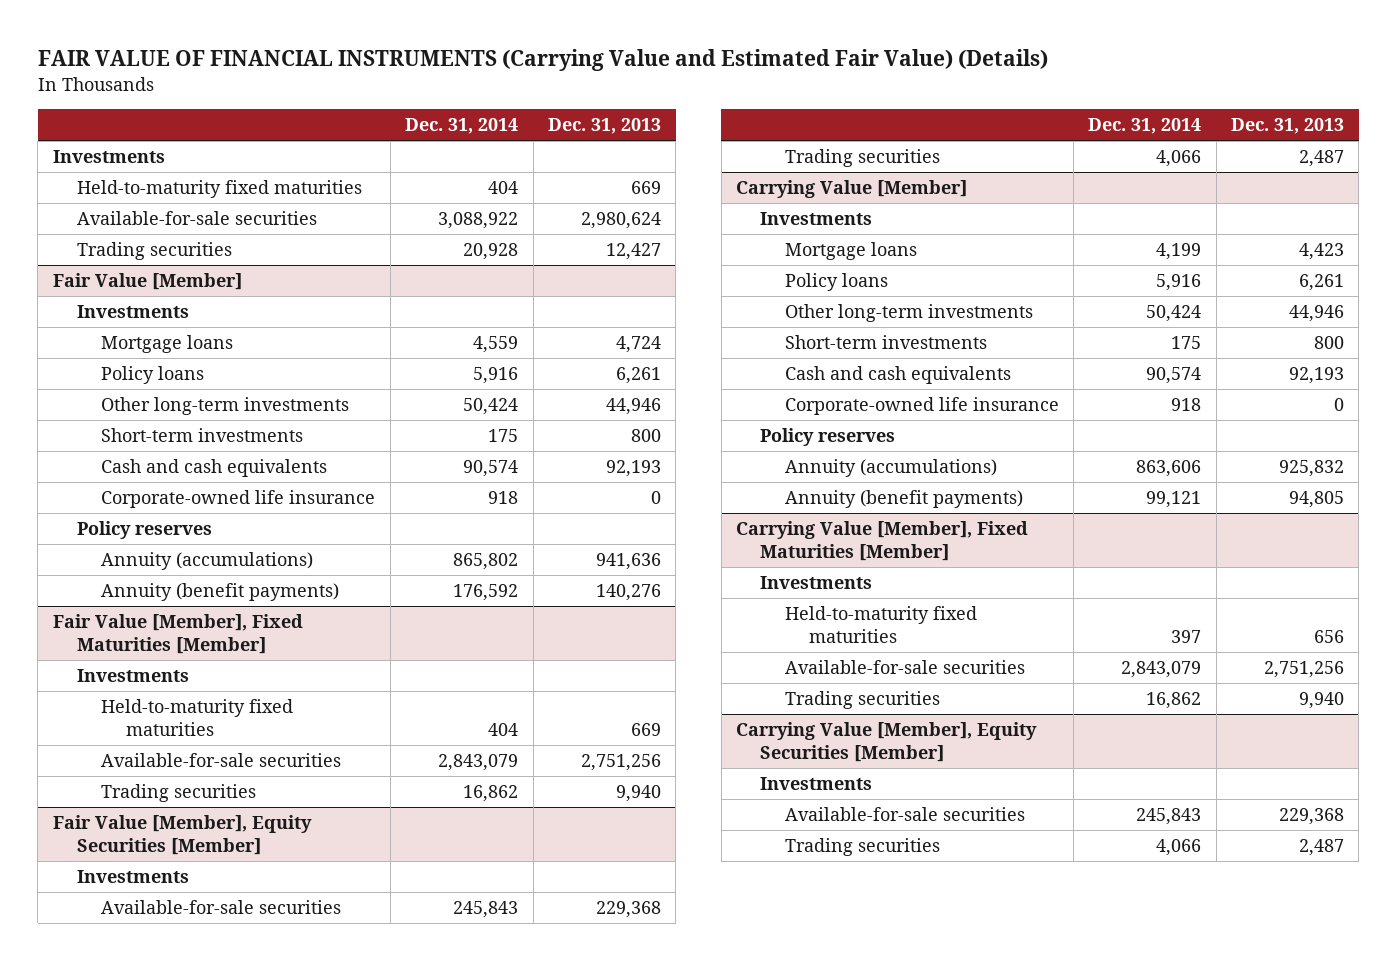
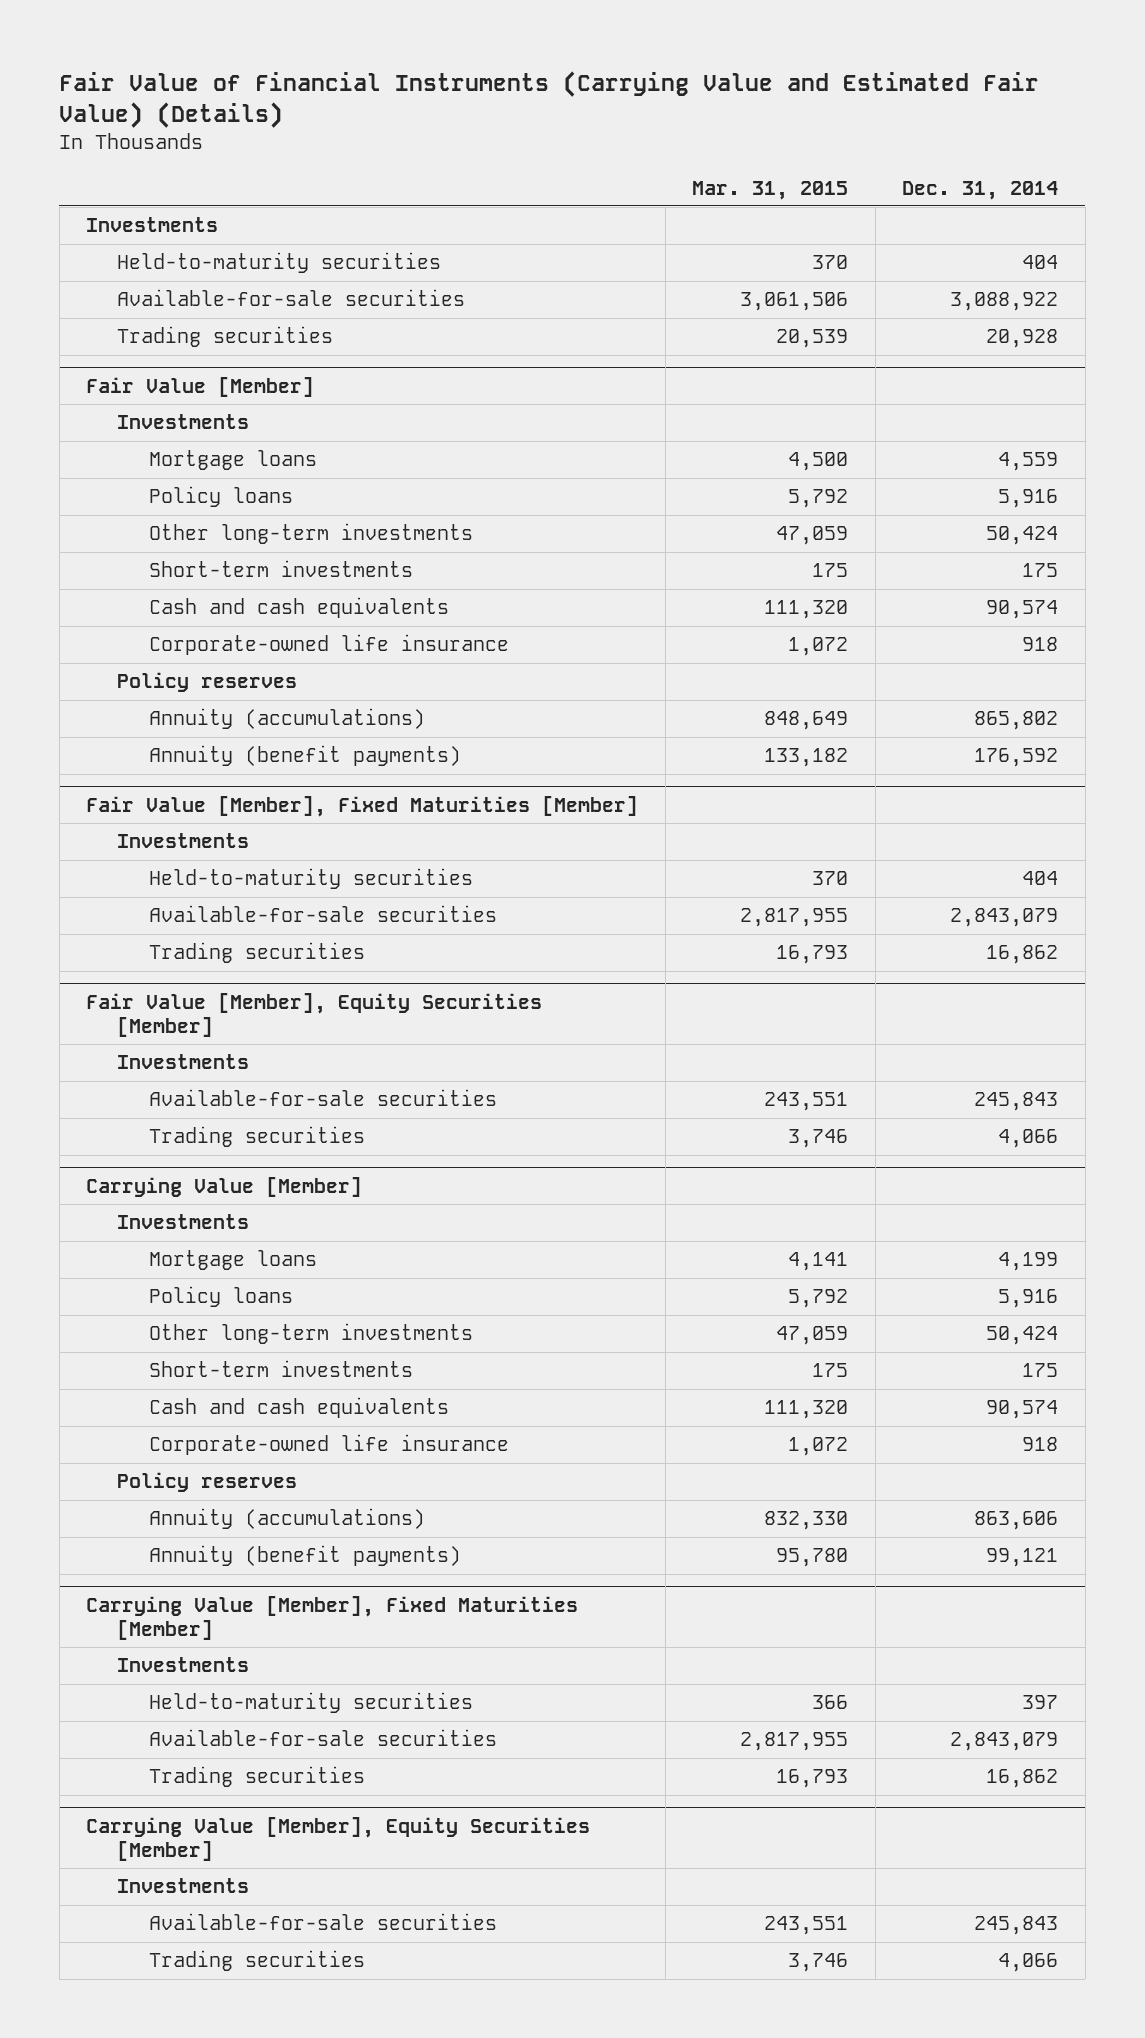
[37,49,1048,72] FAIR VALUE OF FINANCIAL INSTRUMENTS (Carrying Value and Estimated Fair Value) (Details) -> [59,70,1040,128] Fair Value of Financial Instruments (Carrying Value and Estimated Fair Value) (Details)
[547,118,661,135] Dec. 31, 2013 -> none
none -> [692,180,849,200] Mar. 31, 2015
[77,180,363,199] Held-to-maturity fixed maturities -> [117,252,442,274] Held-to-maturity securities
[101,699,294,736] Held-to-maturity fixed maturities -> [148,868,473,890] Held-to-maturity securities
[784,606,977,643] Held-to-maturity fixed maturities -> [148,1692,473,1714] Held-to-maturity securities

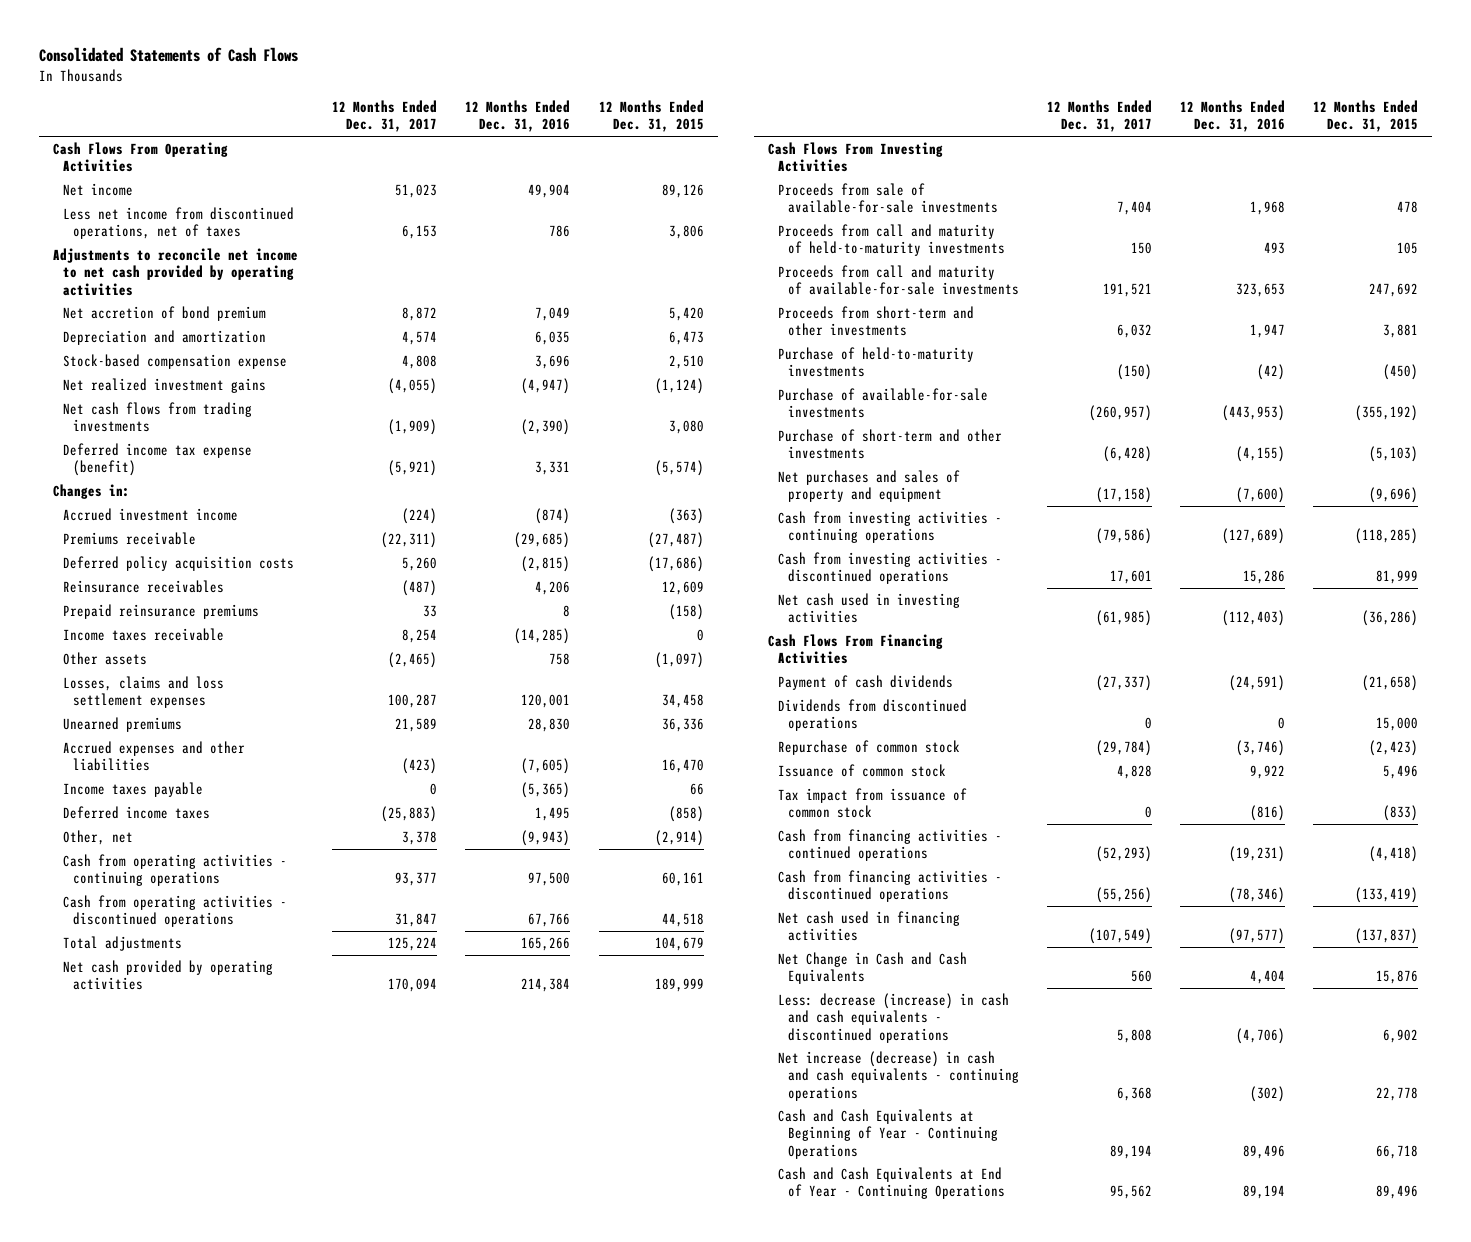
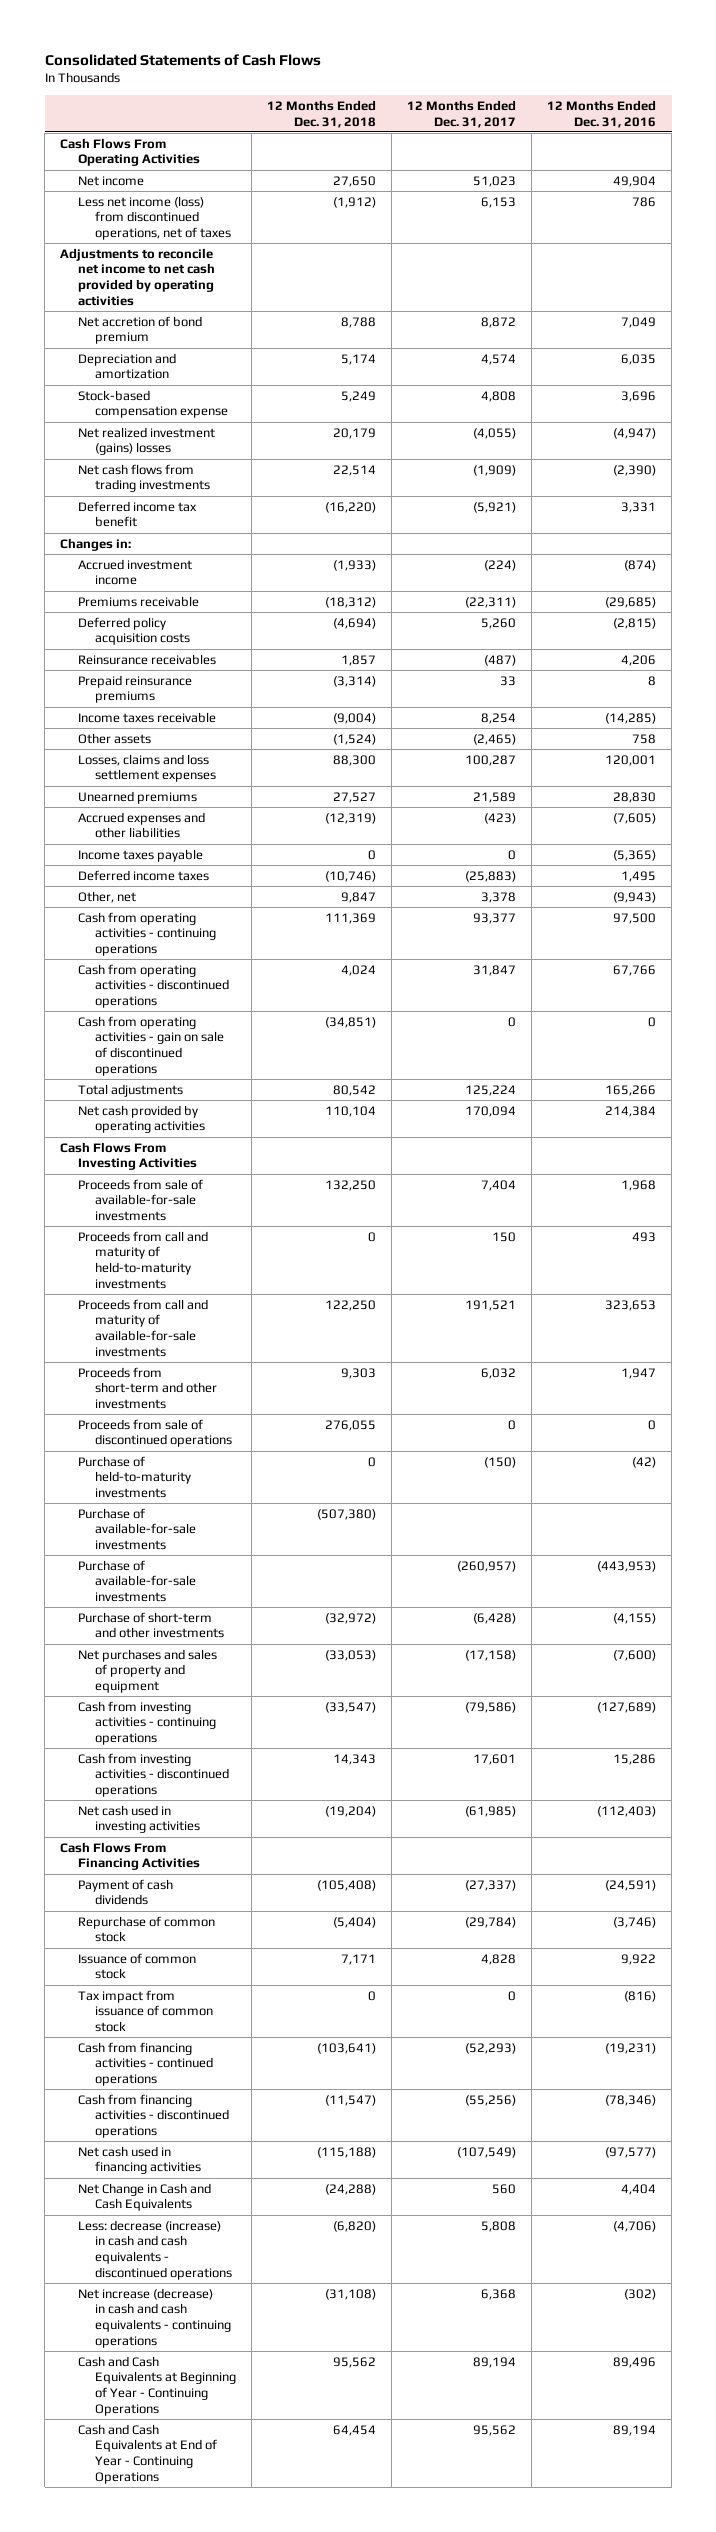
[598,99,704,133] 12 Months Ended Dec. 31, 2015 -> none
none -> [267,100,377,128] 12 Months Ended Dec. 31, 2018
[63,206,295,240] Less net income from discontinued operations, net of taxes -> [77,195,232,240] Less net income (loss) from discontinued operations, net of taxes
[63,377,267,393] Net realized investment gains -> [77,426,215,456] Net realized investment (gains) losses
[63,442,253,477] Deferred income tax expense (benefit) -> [77,500,197,528] Deferred income tax benefit
none -> [77,1015,225,1076] Cash from operating activities - gain on sale of discontinued operations
none -> [77,1418,233,1448] Proceeds from sale of discontinued operations
none -> [77,1507,197,1550] Purchase of available-for-sale investments
[777,698,967,732] Dividends from discontinued operations -> none

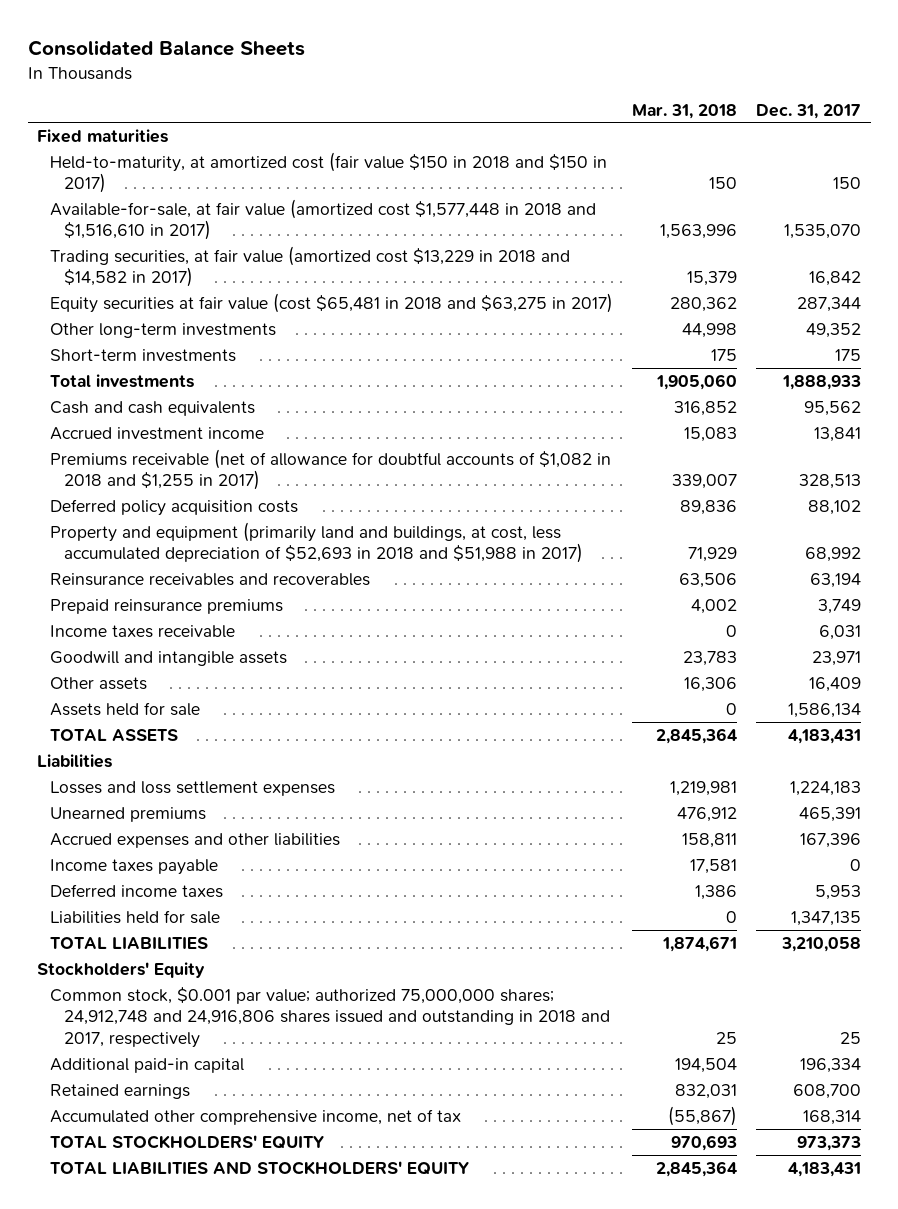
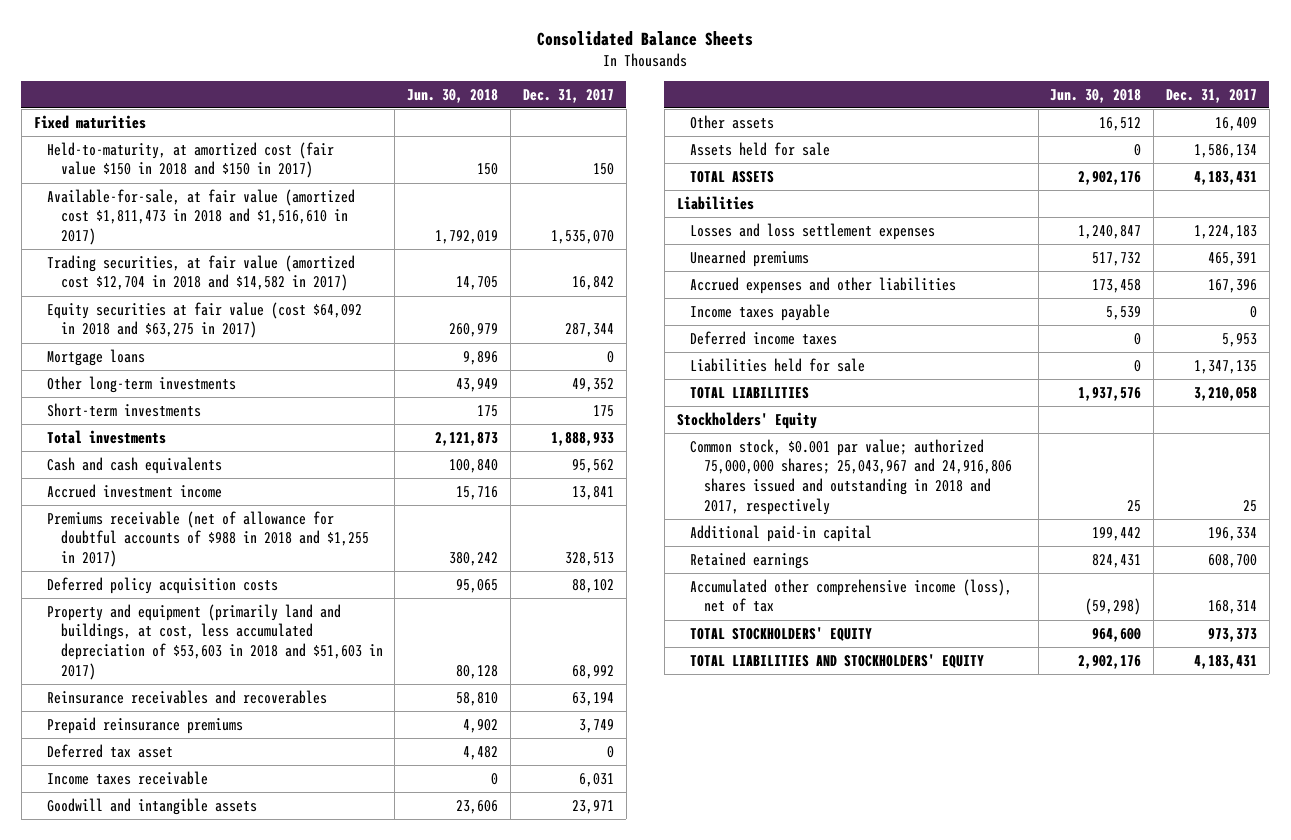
[632,103,738,119] Mar. 31, 2018 -> none
none -> [407,88,499,103] Jun. 30, 2018
[50,198,597,241] Available-for-sale, at fair value (amortized cost $1,577,448 in 2018 and $1,516,610 in 2017) -> [47,188,356,245] Available-for-sale, at fair value (amortized cost $1,811,473 in 2018 and $1,516,610 in 2017)
[50,245,571,288] Trading securities, at fair value (amortized cost $13,229 in 2018 and $14,582 in 2017) -> [47,254,356,292] Trading securities, at fair value (amortized cost $12,704 in 2018 and $14,582 in 2017)
[50,292,614,313] Equity securities at fair value (cost $65,481 in 2018 and $63,275 in 2017) -> [47,301,363,339] Equity securities at fair value (cost $64,092 in 2018 and $63,275 in 2017)
none -> [47,348,146,366] Mortgage loans
[50,448,612,491] Premiums receivable (net of allowance for doubtful accounts of $1,082 in 2018 and $1,255 in 2017) -> [47,510,369,567] Premiums receivable (net of allowance for doubtful accounts of $988 in 2018 and $1,255 in 2017)
[50,521,583,564] Property and equipment (primarily land and buildings, at cost, less accumulated depreciation of $52,693 in 2018 and $51,988 in 2017) -> [47,603,383,680] Property and equipment (primarily land and buildings, at cost, less accumulated depreciation of $53,603 in 2018 and $51,603 in 2017)
none -> [47,743,174,758] Deferred tax asset
[50,986,610,1048] Common stock, $0.001 par value; authorized 75,000,000 shares; 24,912,748 and 24,916,806 shares issued and outstanding in 2018 and 2017, respectively -> [690,438,1012,515] Common stock, $0.001 par value; authorized 75,000,000 shares; 25,043,967 and 24,916,806 shares issued and outstanding in 2018 and 2017, respectively
[50,1108,462,1125] Accumulated other comprehensive income, net of tax -> [690,578,1013,613] Accumulated other comprehensive income (loss), net of tax

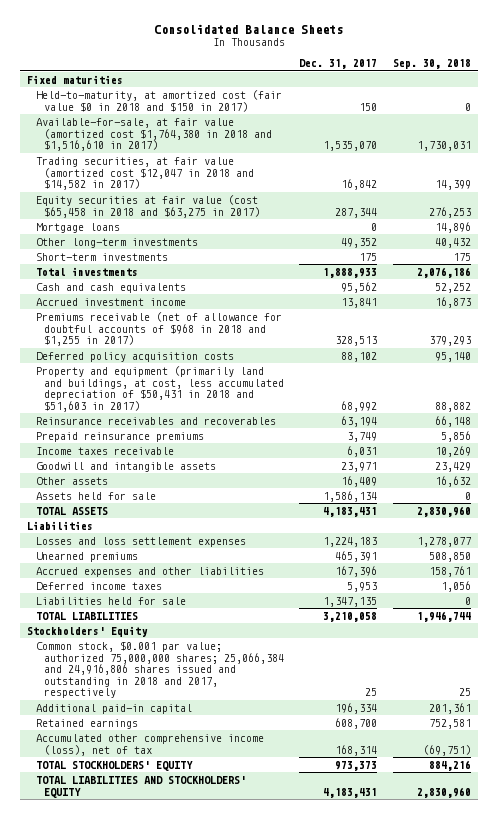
[407,88,499,103] Jun. 30, 2018 -> none
none -> [392,59,471,70] Sep. 30, 2018
[47,141,335,179] Held-to-maturity, at amortized cost (fair value $150 in 2018 and $150 in 2017) -> [35,89,282,112] Held-to-maturity, at amortized cost (fair value $0 in 2018 and $150 in 2017)
[47,188,356,245] Available-for-sale, at fair value (amortized cost $1,811,473 in 2018 and $1,516,610 in 2017) -> [35,117,272,152] Available-for-sale, at fair value (amortized cost $1,764,380 in 2018 and $1,516,610 in 2017)
[47,254,356,292] Trading securities, at fair value (amortized cost $12,704 in 2018 and $14,582 in 2017) -> [35,156,254,191] Trading securities, at fair value (amortized cost $12,047 in 2018 and $14,582 in 2017)
[47,301,363,339] Equity securities at fair value (cost $64,092 in 2018 and $63,275 in 2017) -> [35,194,260,218] Equity securities at fair value (cost $65,458 in 2018 and $63,275 in 2017)
[47,510,369,567] Premiums receivable (net of allowance for doubtful accounts of $988 in 2018 and $1,255 in 2017) -> [35,311,282,347] Premiums receivable (net of allowance for doubtful accounts of $968 in 2018 and $1,255 in 2017)
[47,603,383,680] Property and equipment (primarily land and buildings, at cost, less accumulated depreciation of $53,603 in 2018 and $51,603 in 2017) -> [35,365,284,412] Property and equipment (primarily land and buildings, at cost, less accumulated depreciation of $50,431 in 2018 and $51,603 in 2017)
[47,743,174,758] Deferred tax asset -> none
[690,303,831,321] Income taxes payable -> none
[690,438,1012,515] Common stock, $0.001 par value; authorized 75,000,000 shares; 25,043,967 and 24,916,806 shares issued and outstanding in 2018 and 2017, respectively -> [35,640,284,699] Common stock, $0.001 par value; authorized 75,000,000 shares; 25,066,384 and 24,916,806 shares issued and outstanding in 2018 and 2017, respectively

